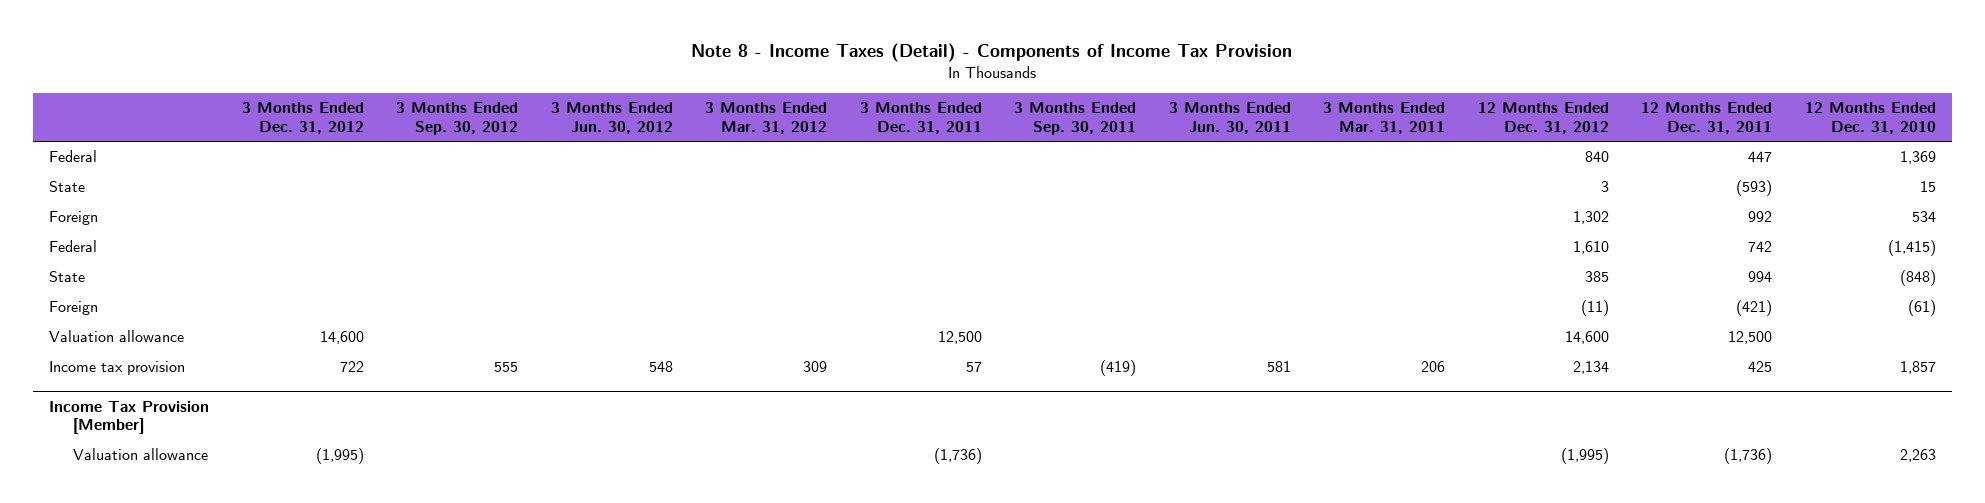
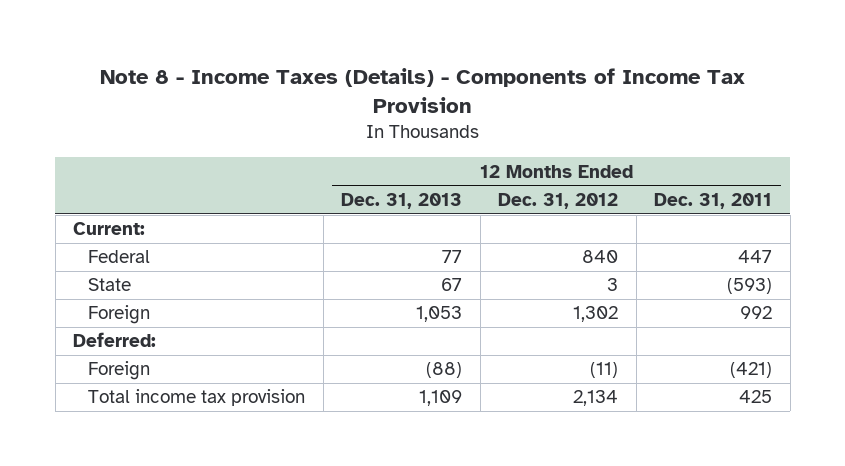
[691,42,1293,62] Note 8 - Income Taxes (Detail) - Components of Income Tax Provision -> [99,68,745,114] Note 8 - Income Taxes (Details) - Components of Income Tax Provision
[241,102,364,135] 3 Months Ended Dec. 31, 2012 -> none
[396,102,519,136] 3 Months Ended Sep. 30, 2012 -> none
[550,102,673,135] 3 Months Ended Jun. 30, 2012 -> none
[705,102,828,135] 3 Months Ended Mar. 31, 2012 -> none
[859,102,982,135] 3 Months Ended Dec. 31, 2011 -> none
[1014,102,1137,136] 3 Months Ended Sep. 30, 2011 -> none
[1168,102,1291,135] 3 Months Ended Jun. 30, 2011 -> none
[1323,102,1446,135] 3 Months Ended Mar. 31, 2011 -> none
[1804,102,1936,135] 12 Months Ended Dec. 31, 2010 -> none
none -> [341,192,463,209] Dec. 31, 2013
none -> [73,222,146,236] Current:
[48,240,97,253] Federal -> none
[48,271,85,283] State -> none
none -> [73,332,157,348] Deferred:
[48,330,184,343] Valuation allowance -> none
[48,400,209,435] Income Tax Provision [Member] -> none
[73,448,209,461] Valuation allowance -> none
[48,361,185,376] Income tax provision -> [88,389,306,407] Total income tax provision

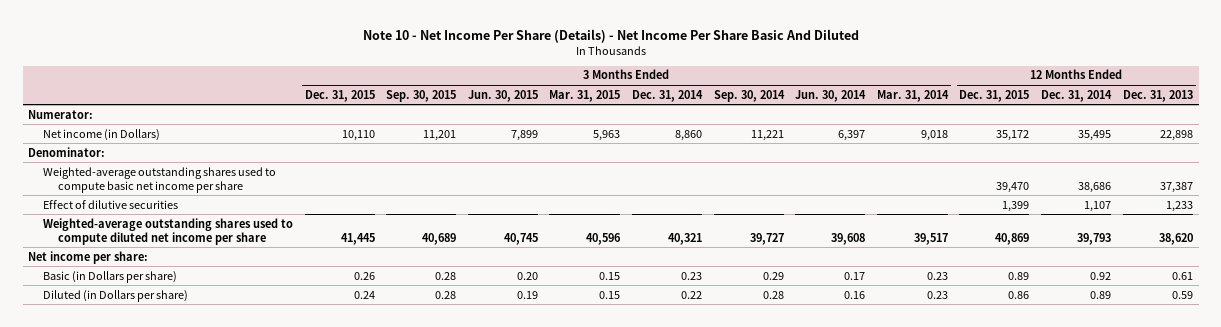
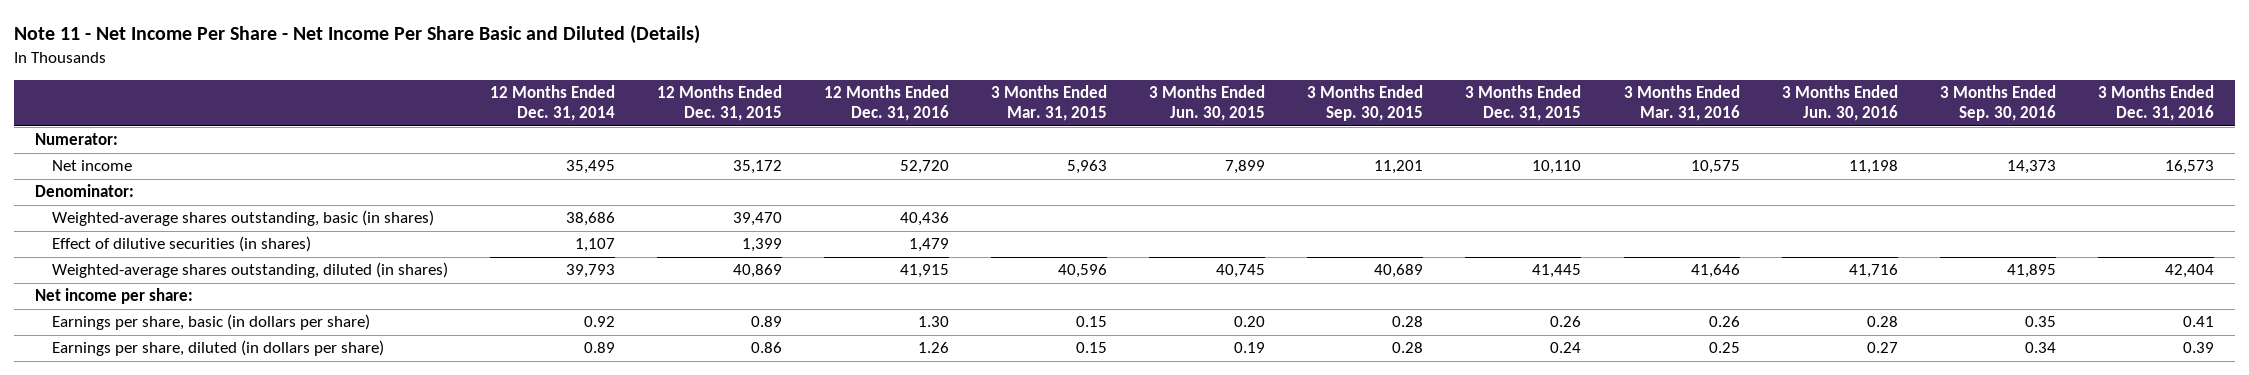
[362,28,859,43] Note 10 - Net Income Per Share (Details) - Net Income Per Share Basic And Diluted -> [14,25,701,45] Note 11 - Net Income Per Share - Net Income Per Share Basic and Diluted (Details)
[632,89,704,102] Dec. 31, 2014 -> none
[713,89,785,102] Sep. 30, 2014 -> none
[795,89,867,102] Jun. 30, 2014 -> none
[876,89,949,102] Mar. 31, 2014 -> none
[1122,89,1193,102] Dec. 31, 2013 -> none
none -> [823,85,949,122] 12 Months Ended Dec. 31, 2016
none -> [1623,85,1740,122] 3 Months Ended Mar. 31, 2016
none -> [1781,85,1898,122] 3 Months Ended Jun. 30, 2016
none -> [1939,85,2056,122] 3 Months Ended Sep. 30, 2016
none -> [2097,85,2214,122] 3 Months Ended Dec. 31, 2016
[42,128,160,141] Net income (in Dollars) -> [51,160,132,172] Net income
[42,166,276,193] Weighted-average outstanding shares used to compute basic net income per share -> [51,210,434,227] Weighted-average shares outstanding, basic (in shares)
[42,199,178,209] Effect of dilutive securities -> [51,236,311,253] Effect of dilutive securities (in shares)
[42,217,293,245] Weighted-average outstanding shares used to compute diluted net income per share -> [51,262,448,279] Weighted-average shares outstanding, diluted (in shares)
[42,270,177,283] Basic (in Dollars per share) -> [51,314,370,331] Earnings per share, basic (in dollars per share)
[42,289,188,302] Diluted (in Dollars per share) -> [51,340,384,357] Earnings per share, diluted (in dollars per share)

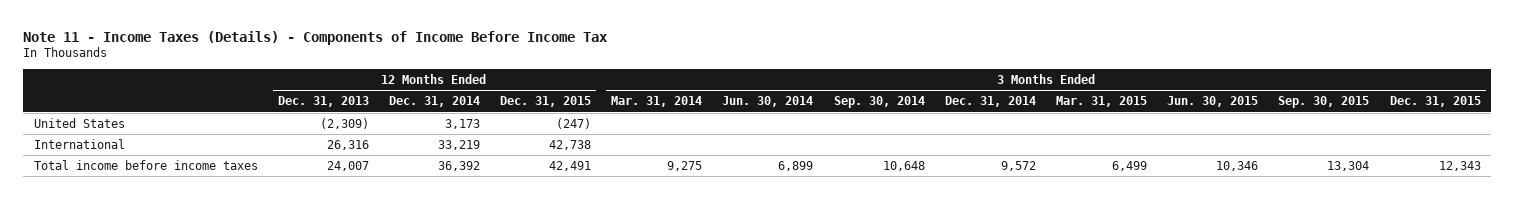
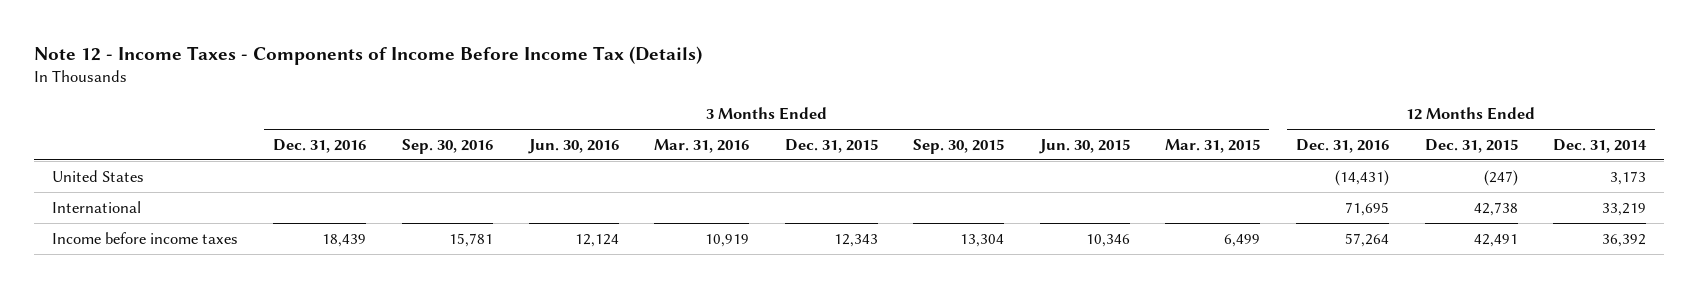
[23,30,609,45] Note 11 - Income Taxes (Details) - Components of Income Before Income Tax -> [33,45,702,65] Note 12 - Income Taxes - Components of Income Before Income Tax (Details)
[277,96,369,108] Dec. 31, 2013 -> none
[611,96,703,108] Mar. 31, 2014 -> none
[722,96,814,108] Jun. 30, 2014 -> none
[833,96,925,109] Sep. 30, 2014 -> none
[944,96,1036,108] Dec. 31, 2014 -> none
none -> [273,138,367,153] Dec. 31, 2016
none -> [401,138,493,154] Sep. 30, 2016
none -> [527,138,619,154] Jun. 30, 2016
none -> [654,138,750,153] Mar. 31, 2016
none -> [1296,138,1390,153] Dec. 31, 2016
[33,159,258,170] Total income before income taxes -> [51,231,238,244] Income before income taxes

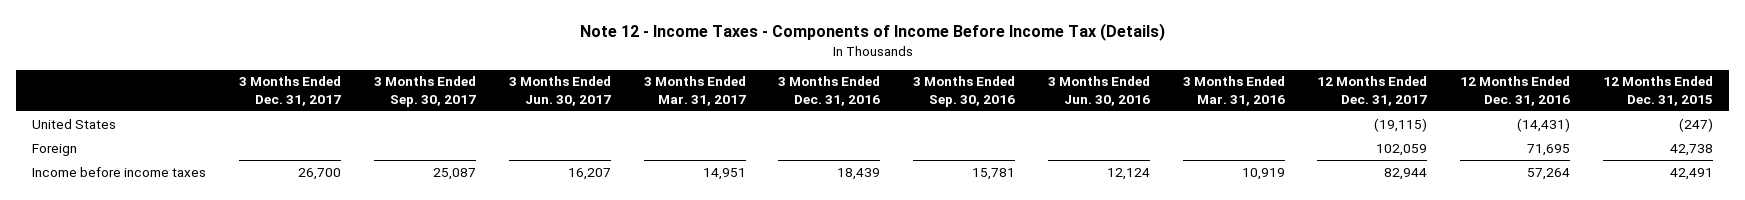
[784,138,878,153] Dec. 31, 2015 -> none
[913,138,1005,154] Sep. 30, 2015 -> none
[1038,138,1130,154] Jun. 30, 2015 -> none
[1165,138,1261,153] Mar. 31, 2015 -> none
[1553,138,1648,153] Dec. 31, 2014 -> none
none -> [239,76,342,106] 3 Months Ended Dec. 31, 2017
none -> [373,76,476,107] 3 Months Ended Sep. 30, 2017
none -> [508,76,611,106] 3 Months Ended Jun. 30, 2017
none -> [643,76,746,106] 3 Months Ended Mar. 31, 2017
none -> [1317,76,1428,106] 12 Months Ended Dec. 31, 2017
[51,200,141,213] International -> [32,143,78,156] Foreign

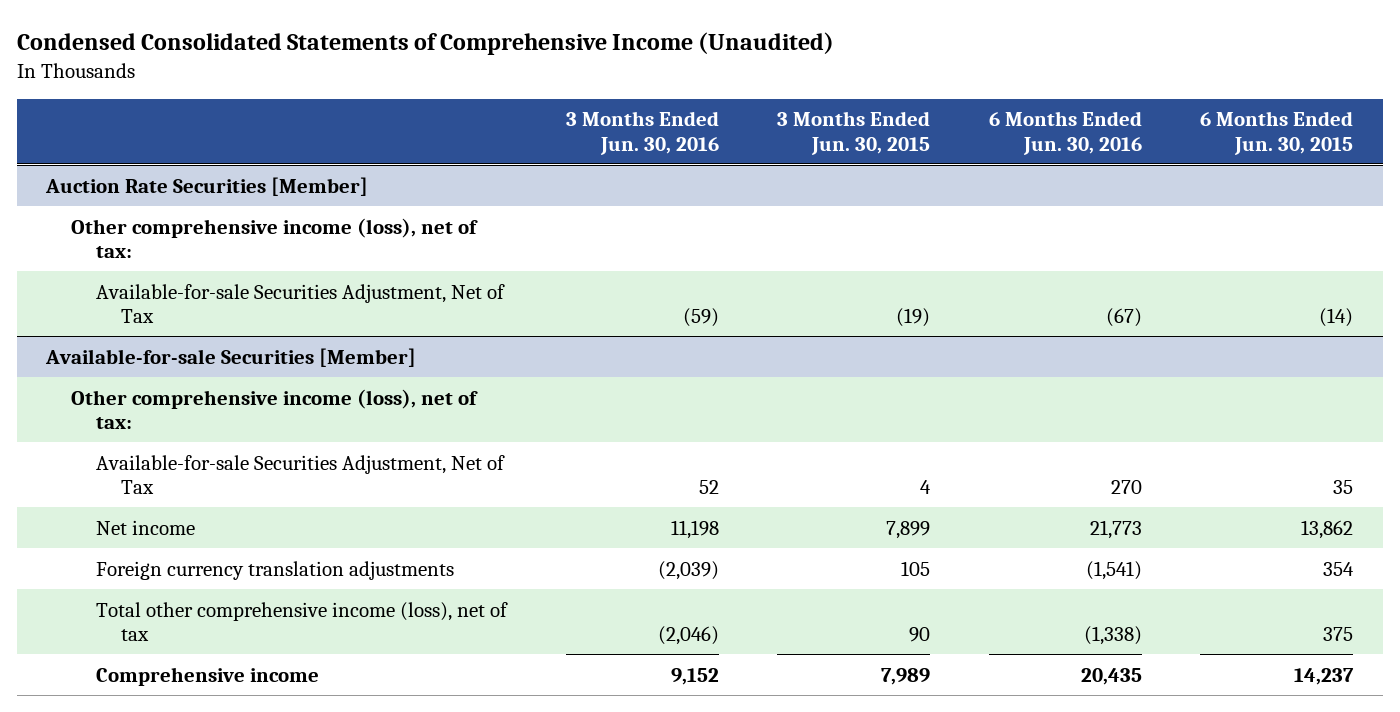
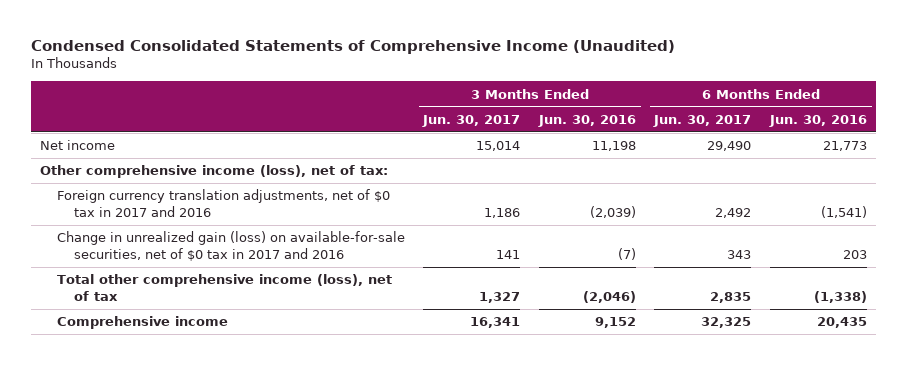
[777,111,931,155] 3 Months Ended Jun. 30, 2015 -> none
[1200,111,1354,155] 6 Months Ended Jun. 30, 2015 -> none
none -> [422,114,521,127] Jun. 30, 2017
none -> [653,114,752,127] Jun. 30, 2017
[45,176,369,196] Auction Rate Securities [Member] -> none
[71,217,479,258] Other comprehensive income (loss), net of tax: -> none
[96,283,506,323] Available-for-sale Securities Adjustment, Net of Tax -> none
[45,347,417,367] Available-for-sale Securities [Member] -> none
[71,388,479,429] Other comprehensive income (loss), net of tax: -> none
[96,454,506,494] Available-for-sale Securities Adjustment, Net of Tax -> none
none -> [39,165,388,179] Other comprehensive income (loss), net of tax:
[96,560,455,580] Foreign currency translation adjustments -> [56,189,390,218] Foreign currency translation adjustments, net of $0 tax in 2017 and 2016
none -> [56,231,405,262] Change in unrealized gain (loss) on available-for-sale securities, net of $0 tax in 2017 and 2016

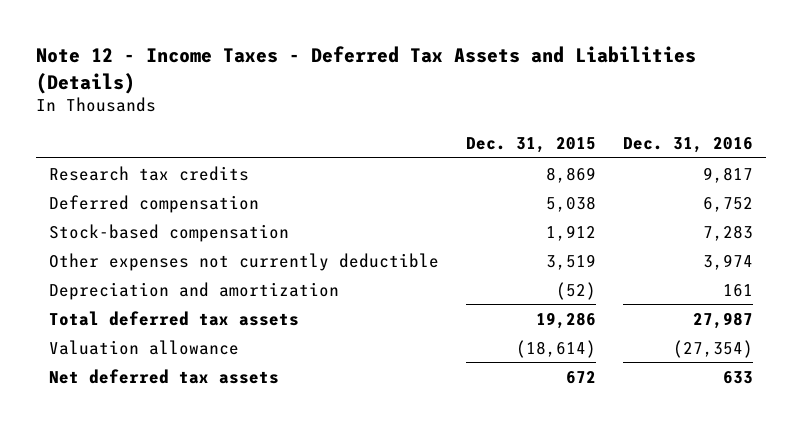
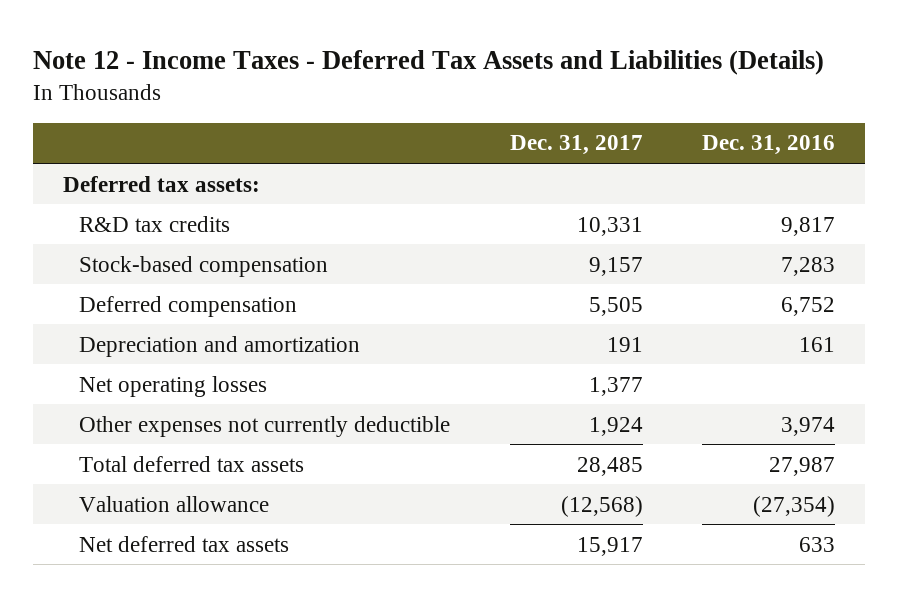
[466,136,597,153] Dec. 31, 2015 -> none
none -> [509,135,643,156] Dec. 31, 2017
none -> [62,175,260,192] Deferred tax assets:
[49,165,250,181] Research tax credits -> [79,215,231,232] R&D tax credits
[49,194,260,213] Deferred compensation -> [79,295,298,317] Deferred compensation
none -> [79,375,268,397] Net operating losses
[49,252,440,271] Other expenses not currently deductible -> [79,415,451,437] Other expenses not currently deductible

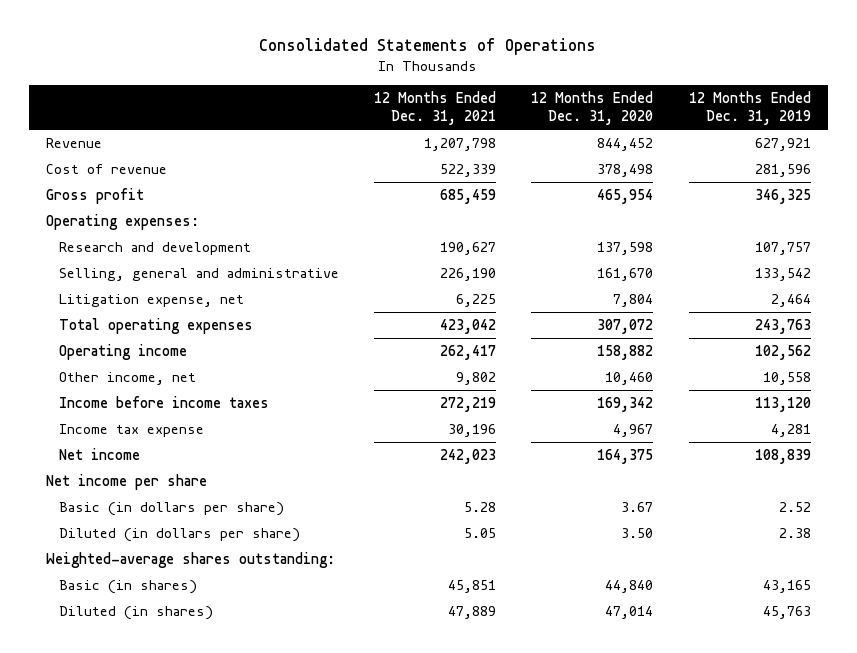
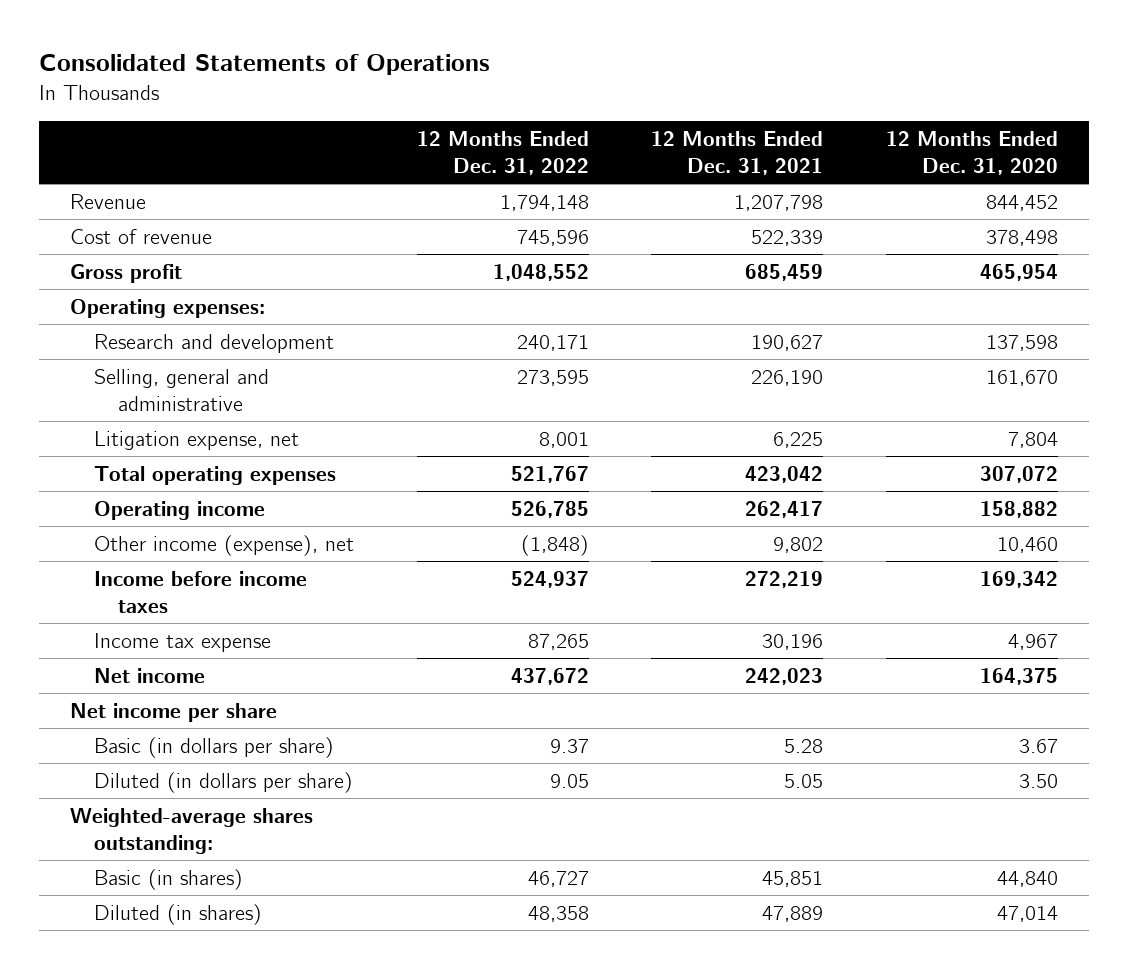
[688,91,811,126] 12 Months Ended Dec. 31, 2019 -> none
none -> [416,130,589,175] 12 Months Ended Dec. 31, 2022
[58,371,196,385] Other income, net -> [94,534,355,556] Other income (expense), net

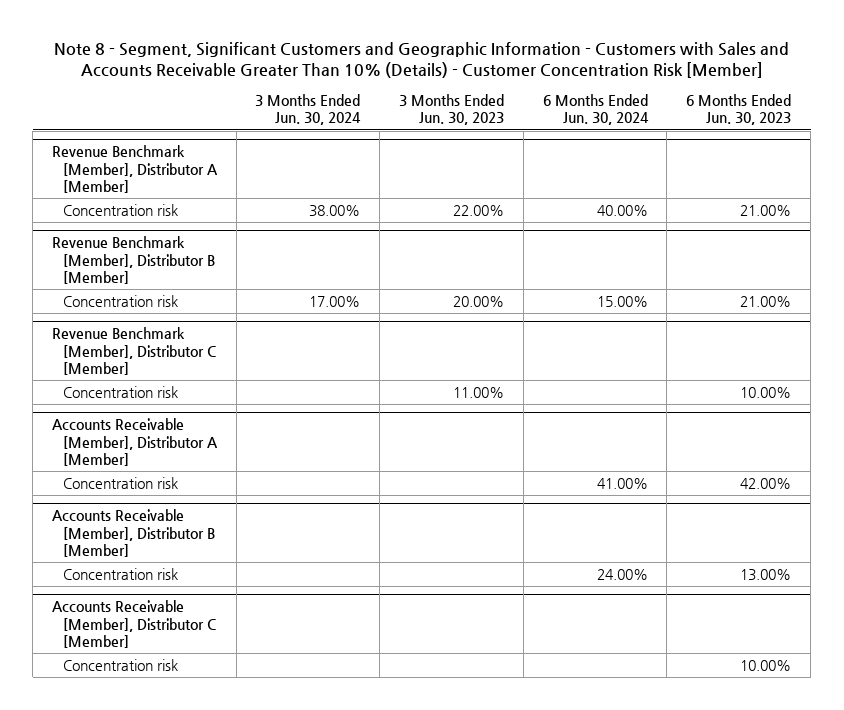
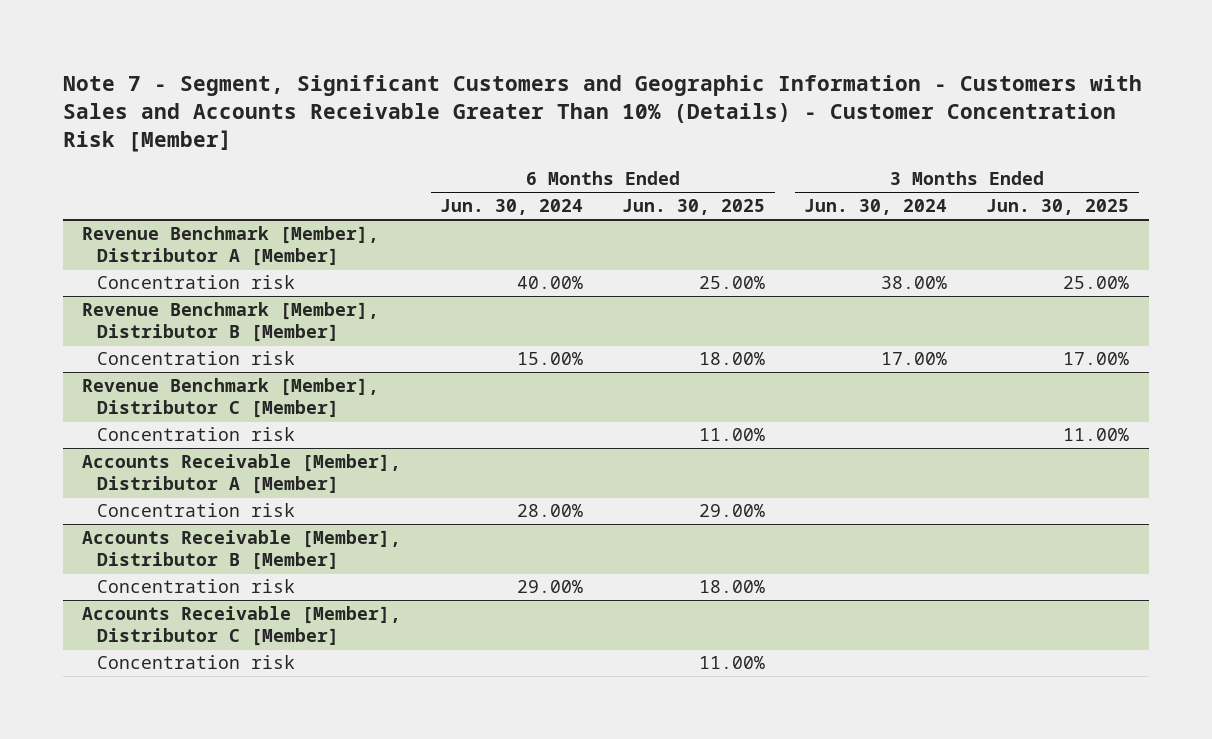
[53,41,789,78] Note 8 - Segment, Significant Customers and Geographic Information - Customers with Sales and Accounts Receivable Greater Than 10% (Details) - Customer Concentration Risk [Member] -> [62,74,1142,153] Note 7 - Segment, Significant Customers and Geographic Information - Customers with Sales and Accounts Receivable Greater Than 10% (Details) - Customer Concentration Risk [Member]
[399,94,505,126] 3 Months Ended Jun. 30, 2023 -> none
[686,94,792,126] 6 Months Ended Jun. 30, 2023 -> none
none -> [622,199,766,216] Jun. 30, 2025
none -> [986,199,1130,216] Jun. 30, 2025
[596,477,648,489] 41.00% -> [517,504,584,518] 28.00%
[596,568,648,580] 24.00% -> [517,580,584,594] 29.00%

